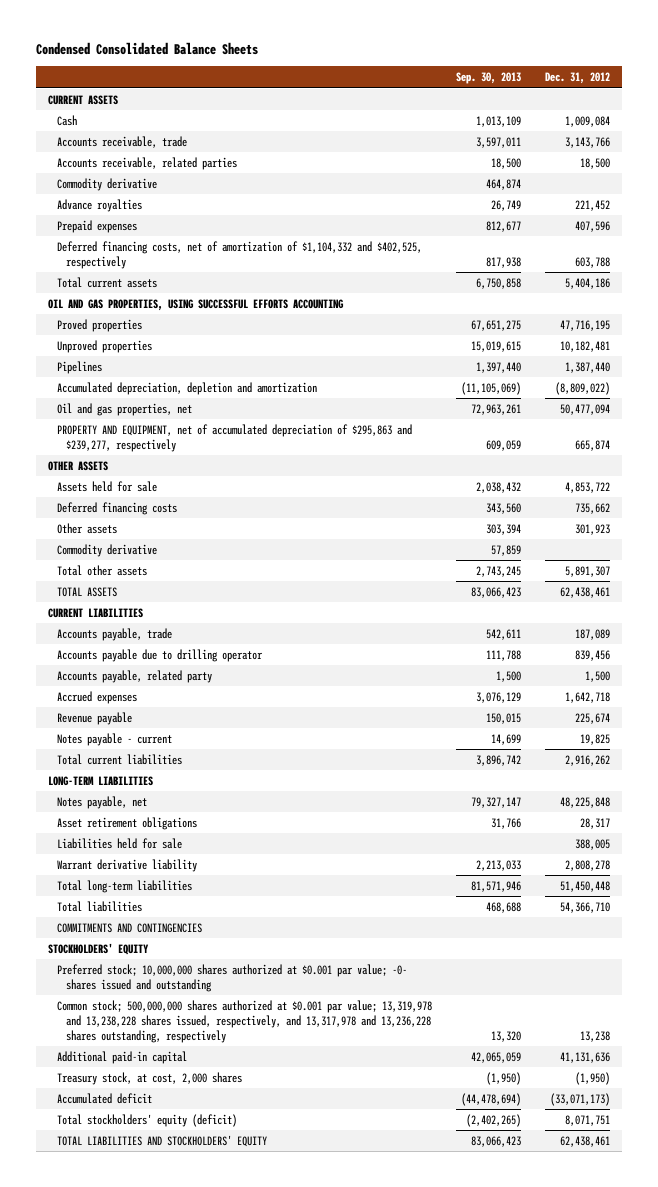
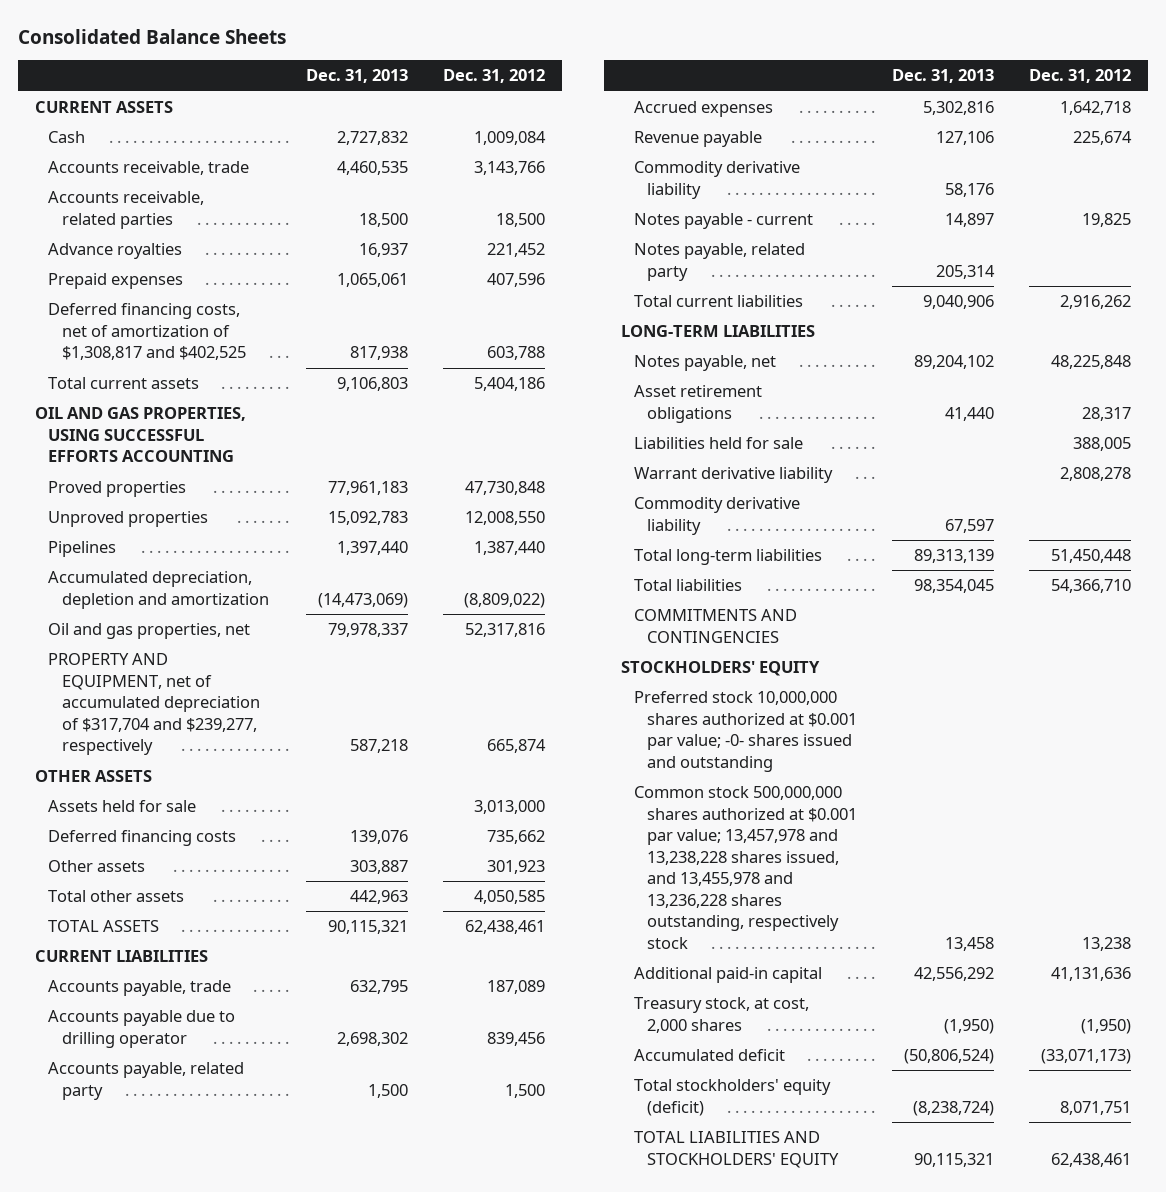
[35,42,258,56] Condensed Consolidated Balance Sheets -> [18,28,287,44] Consolidated Balance Sheets
[455,72,521,85] Sep. 30, 2013 -> none
none -> [306,69,409,84] Dec. 31, 2013
[56,177,157,191] Commodity derivative -> none
[56,240,422,269] Deferred financing costs, net of amortization of $1,104,332 and $402,525, respectively -> [48,303,246,361] Deferred financing costs, net of amortization of $1,308,817 and $402,525
[560,319,611,331] 47,716,195 -> [464,481,545,496] 47,730,848
[560,340,611,352] 10,182,481 -> [464,511,545,526] 12,008,550
[560,403,611,415] 50,477,094 -> [464,623,545,638] 52,317,816
[56,423,412,452] PROPERTY AND EQUIPMENT, net of accumulated depreciation of $295,863 and $239,277, respectively -> [48,653,260,756] PROPERTY AND EQUIPMENT, net of accumulated depreciation of $317,704 and $239,277, respectively
[565,481,611,493] 4,853,722 -> [473,800,545,815] 3,013,000
[56,543,157,557] Commodity derivative -> none
[565,565,611,577] 5,891,307 -> [473,890,545,905] 4,050,585
none -> [634,161,801,199] Commodity derivative liability
none -> [634,243,806,281] Notes payable, related party
none -> [634,497,801,535] Commodity derivative liability
[56,963,407,992] Preferred stock; 10,000,000 shares authorized at $0.001 par value; -0- shares issued and outstanding -> [634,691,858,772] Preferred stock 10,000,000 shares authorized at $0.001 par value; -0- shares issued and outstanding
[56,999,432,1044] Common stock; 500,000,000 shares authorized at $0.001 par value; 13,319,978 and 13,238,228 shares issued, respectively, and 13,317,978 and 13,236,228 shares outstanding, respectively -> [634,786,858,949] Common stock 500,000,000 shares authorized at $0.001 par value; 13,457,978 and 13,238,228 shares issued, and 13,455,978 and 13,236,228 shares outstanding, respectively stock

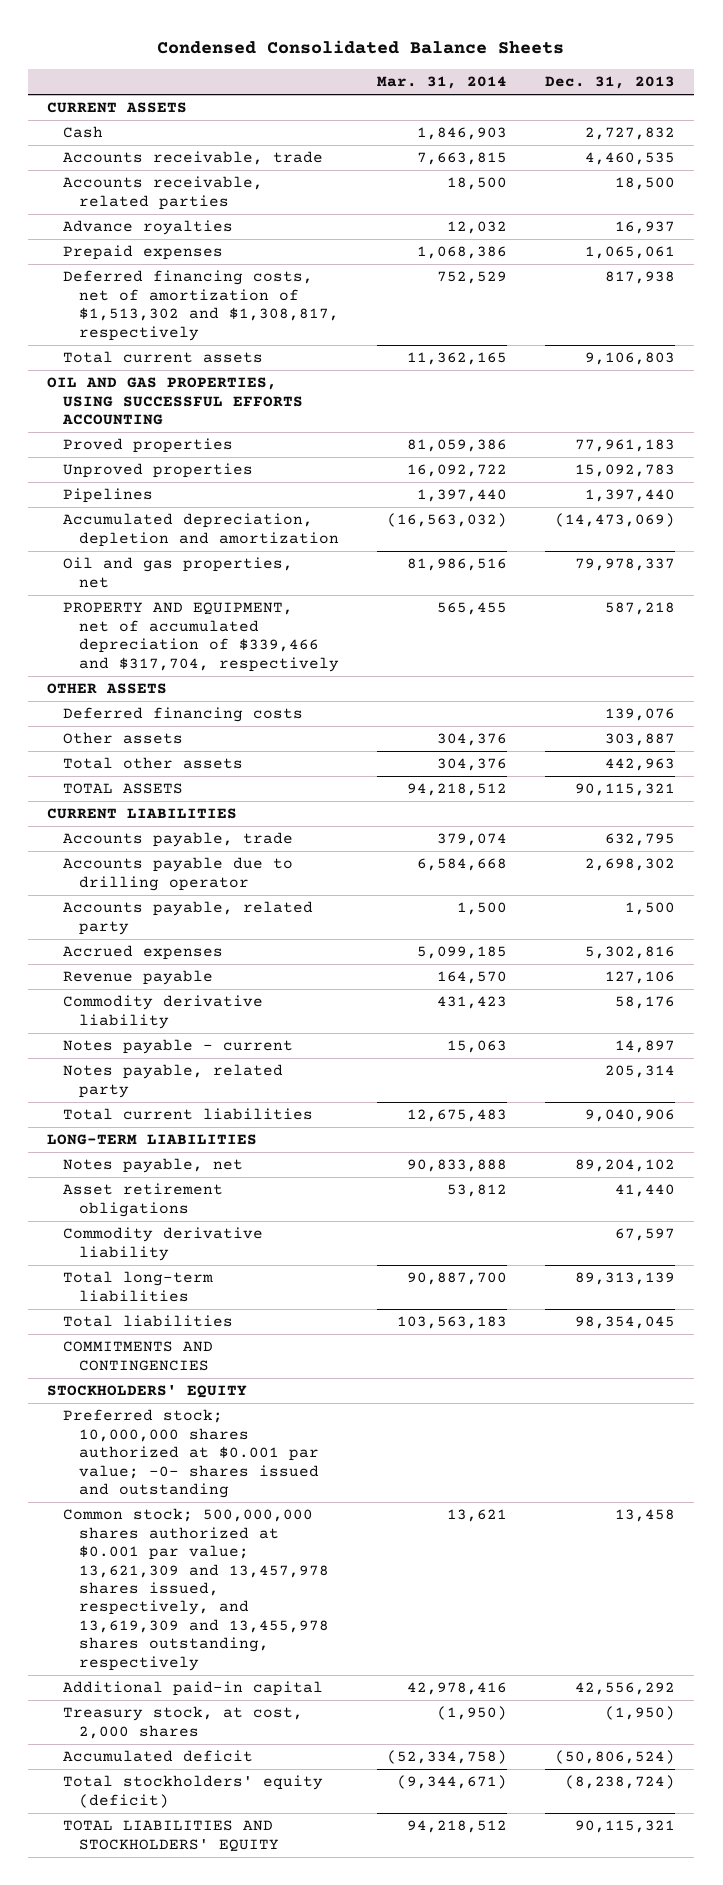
[18,28,287,44] Consolidated Balance Sheets -> [157,40,565,55] Condensed Consolidated Balance Sheets
[442,69,545,84] Dec. 31, 2012 -> none
none -> [377,76,508,90] Mar. 31, 2014
[48,303,246,361] Deferred financing costs, net of amortization of $1,308,817 and $402,525 -> [63,270,340,341] Deferred financing costs, net of amortization of $1,513,302 and $1,308,817, respectively
[48,653,260,756] PROPERTY AND EQUIPMENT, net of accumulated depreciation of $317,704 and $239,277, respectively -> [63,602,340,672] PROPERTY AND EQUIPMENT, net of accumulated depreciation of $339,466 and $317,704, respectively
[48,800,197,813] Assets held for sale -> none
[634,437,804,450] Liabilities held for sale -> none
[634,467,834,484] Warrant derivative liability -> none
[634,691,858,772] Preferred stock 10,000,000 shares authorized at $0.001 par value; -0- shares issued and outstanding -> [63,1409,320,1498] Preferred stock; 10,000,000 shares authorized at $0.001 par value; -0- shares issued and outstanding
[634,786,858,949] Common stock 500,000,000 shares authorized at $0.001 par value; 13,457,978 and 13,238,228 shares issued, and 13,455,978 and 13,236,228 shares outstanding, respectively stock -> [63,1508,330,1671] Common stock; 500,000,000 shares authorized at $0.001 par value; 13,621,309 and 13,457,978 shares issued, respectively, and 13,619,309 and 13,455,978 shares outstanding, respectively

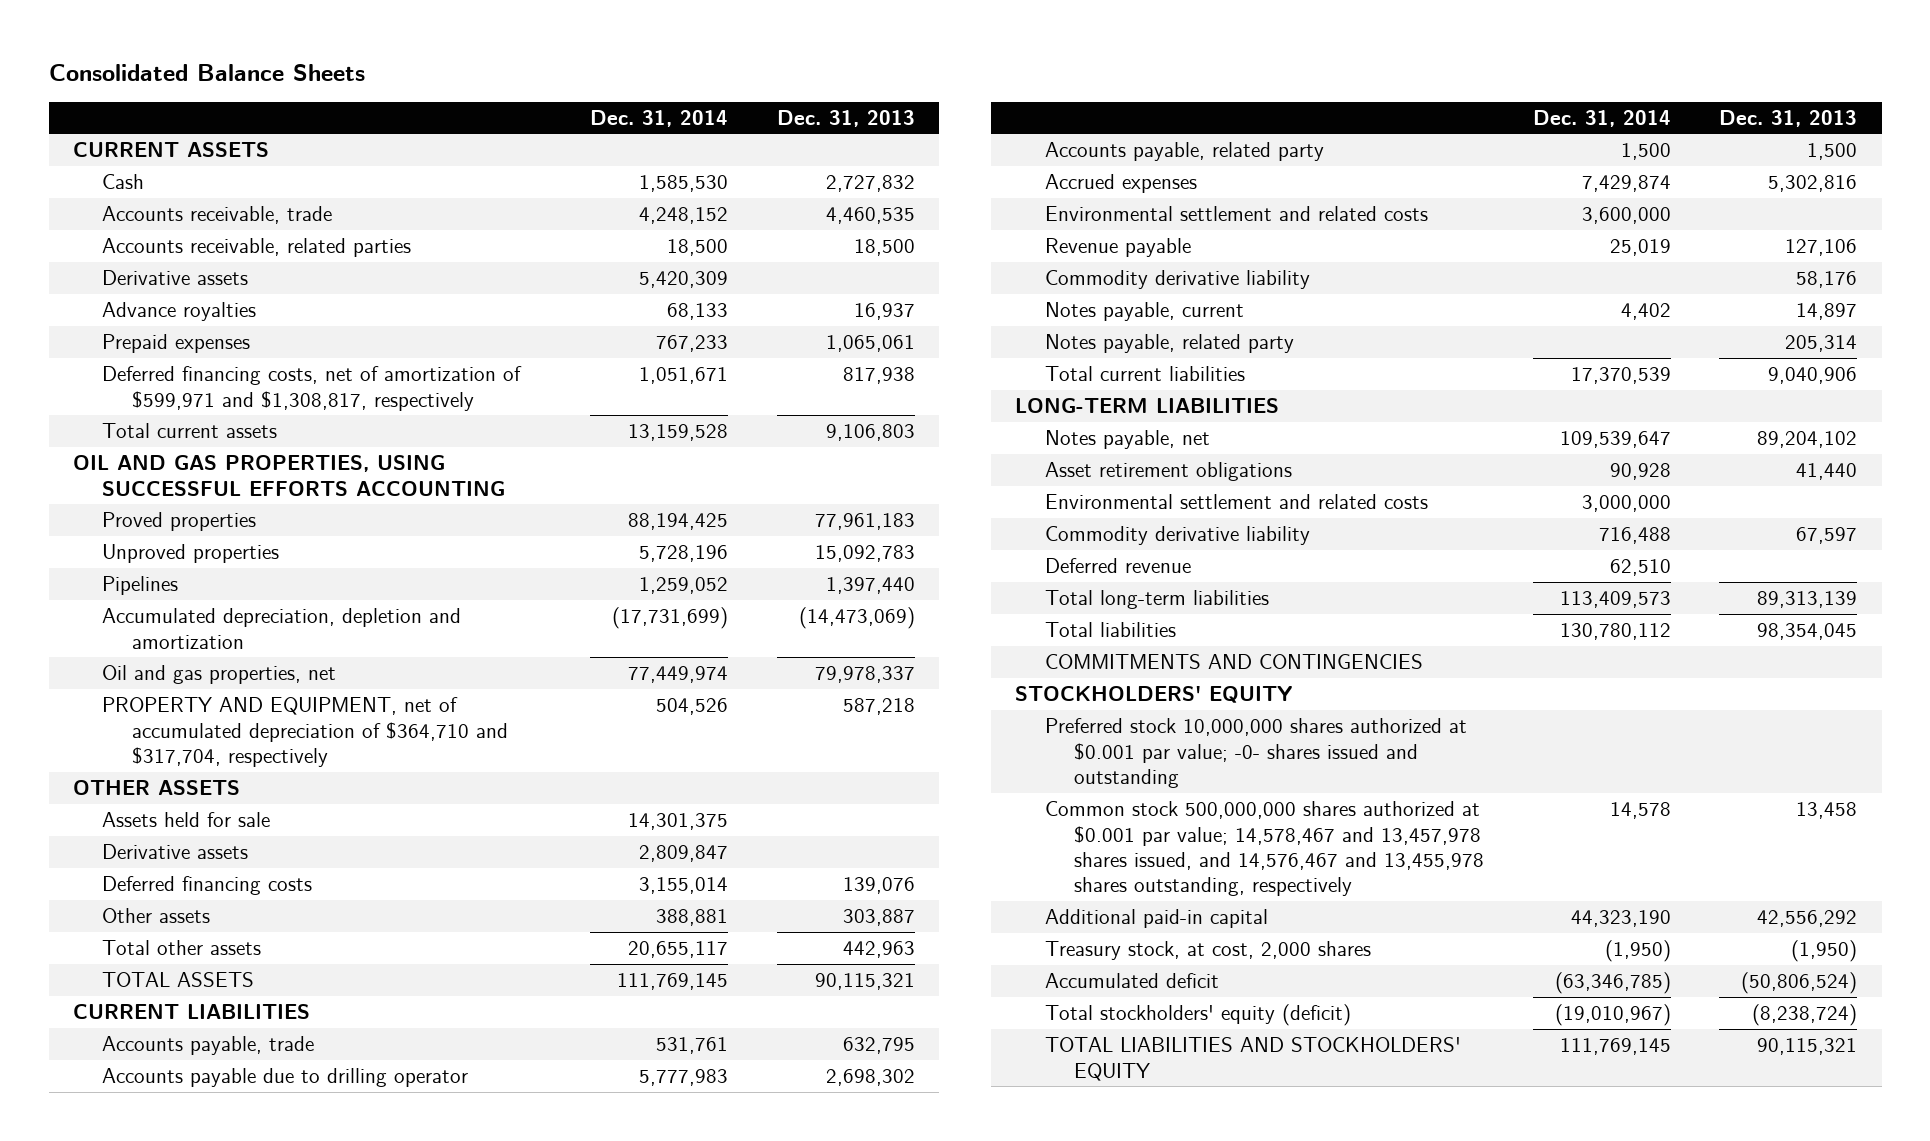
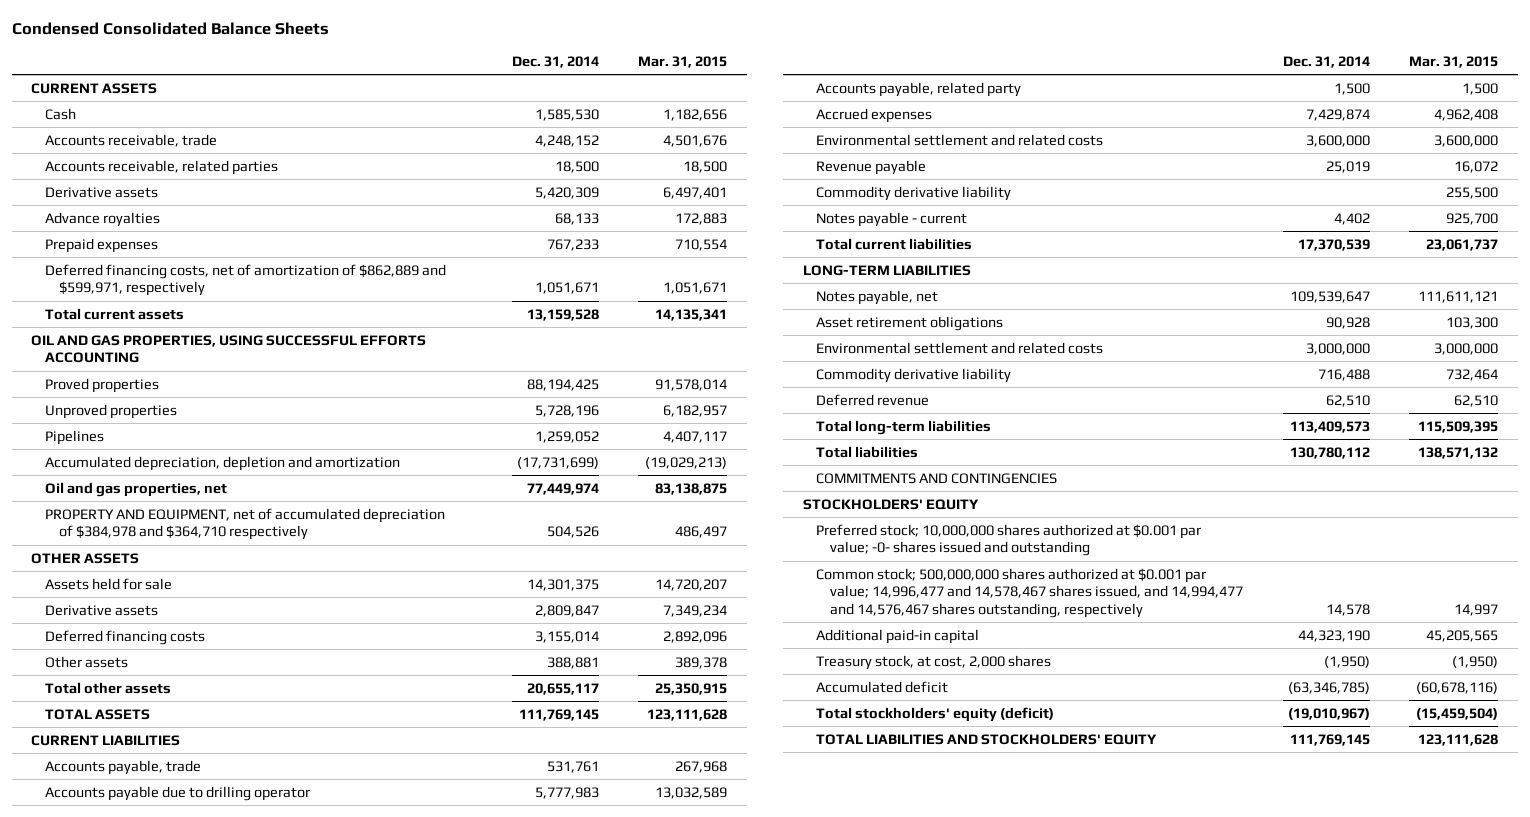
[48,63,365,81] Consolidated Balance Sheets -> [11,22,329,36] Condensed Consolidated Balance Sheets
[776,109,915,127] Dec. 31, 2013 -> none
none -> [638,56,728,69] Mar. 31, 2015
[102,366,523,411] Deferred financing costs, net of amortization of $599,971 and $1,308,817, respectively -> [45,263,447,297] Deferred financing costs, net of amortization of $862,889 and $599,971, respectively
[102,697,508,767] PROPERTY AND EQUIPMENT, net of accumulated depreciation of $364,710 and $317,704, respectively -> [45,507,446,541] PROPERTY AND EQUIPMENT, net of accumulated depreciation of $384,978 and $364,710 respectively
[1044,334,1294,354] Notes payable, related party -> none
[1044,302,1244,322] Notes payable, current -> [816,211,968,227] Notes payable - current
[1044,718,1467,788] Preferred stock 10,000,000 shares authorized at $0.001 par value; -0- shares issued and outstanding -> [816,523,1202,557] Preferred stock; 10,000,000 shares authorized at $0.001 par value; -0- shares issued and outstanding
[1044,801,1485,897] Common stock 500,000,000 shares authorized at $0.001 par value; 14,578,467 and 13,457,978 shares issued, and 14,576,467 and 13,455,978 shares outstanding, respectively -> [816,567,1244,619] Common stock; 500,000,000 shares authorized at $0.001 par value; 14,996,477 and 14,578,467 shares issued, and 14,994,477 and 14,576,467 shares outstanding, respectively

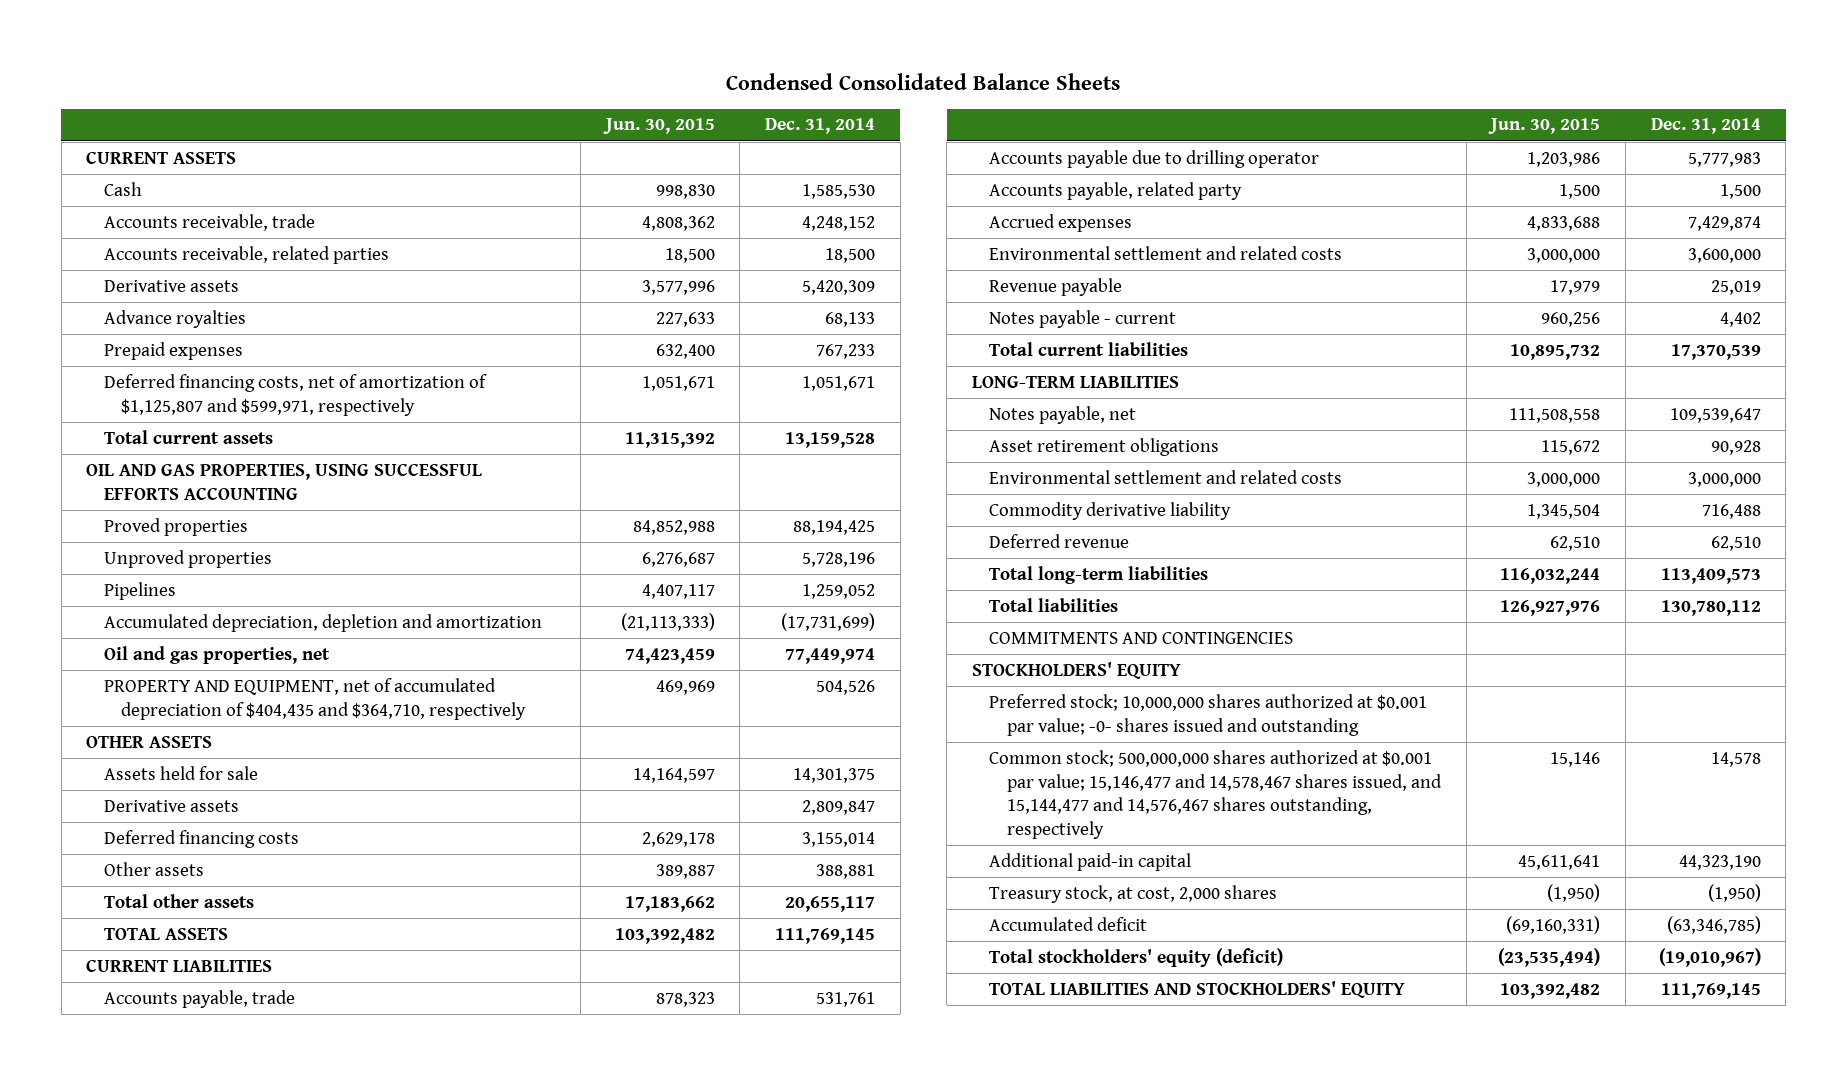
[638,56,728,69] Mar. 31, 2015 -> none
none -> [602,118,715,135] Jun. 30, 2015
[45,263,447,297] Deferred financing costs, net of amortization of $862,889 and $599,971, respectively -> [103,373,487,416] Deferred financing costs, net of amortization of $1,125,807 and $599,971, respectively
[45,507,446,541] PROPERTY AND EQUIPMENT, net of accumulated depreciation of $384,978 and $364,710 respectively -> [103,677,527,720] PROPERTY AND EQUIPMENT, net of accumulated depreciation of $404,435 and $364,710, respectively
[816,185,1012,201] Commodity derivative liability -> none
[816,567,1244,619] Common stock; 500,000,000 shares authorized at $0.001 par value; 14,996,477 and 14,578,467 shares issued, and 14,994,477 and 14,576,467 shares outstanding, respectively -> [989,749,1442,840] Common stock; 500,000,000 shares authorized at $0.001 par value; 15,146,477 and 14,578,467 shares issued, and 15,144,477 and 14,576,467 shares outstanding, respectively

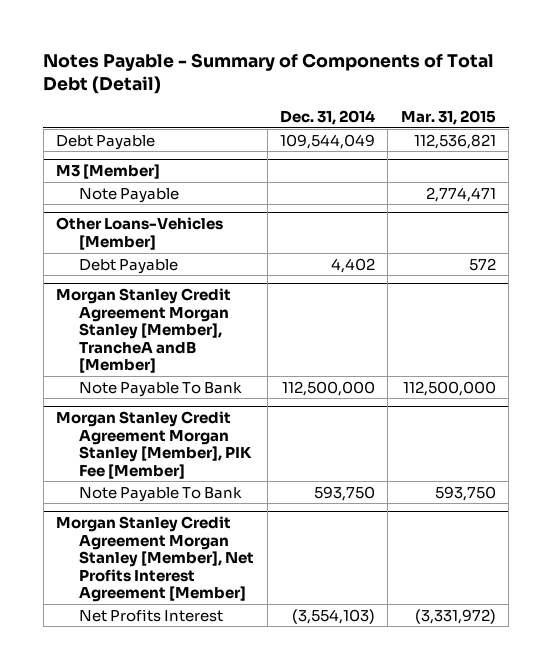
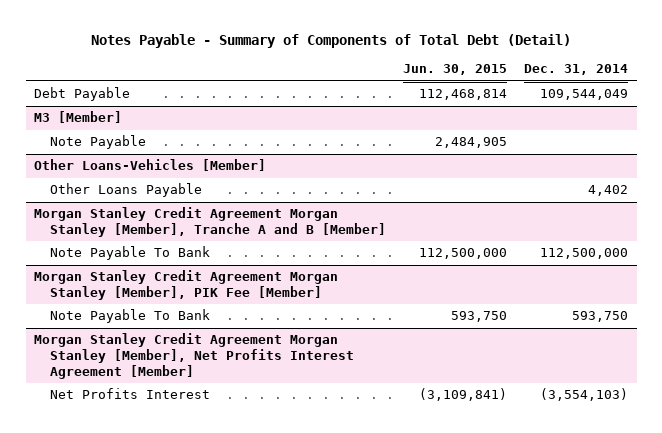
[400,109,496,125] Mar. 31, 2015 -> none
none -> [403,64,508,76] Jun. 30, 2015
[56,288,232,374] Morgan Stanley Credit Agreement Morgan Stanley [Member], TrancheA andB [Member] -> none
[79,258,179,274] Debt Payable -> [49,183,202,198] Other Loans Payable
none -> [34,207,386,238] Morgan Stanley Credit Agreement Morgan Stanley [Member], Tranche A and B [Member]

